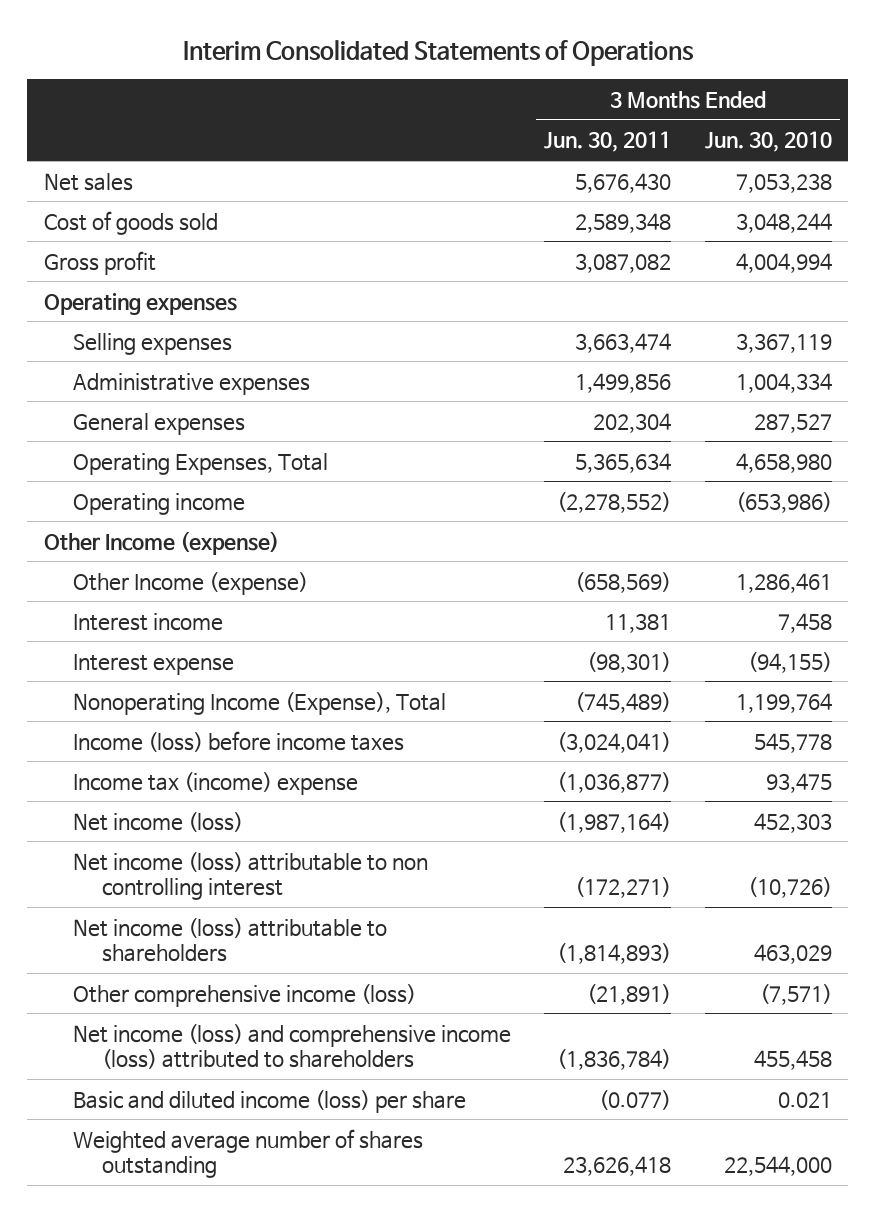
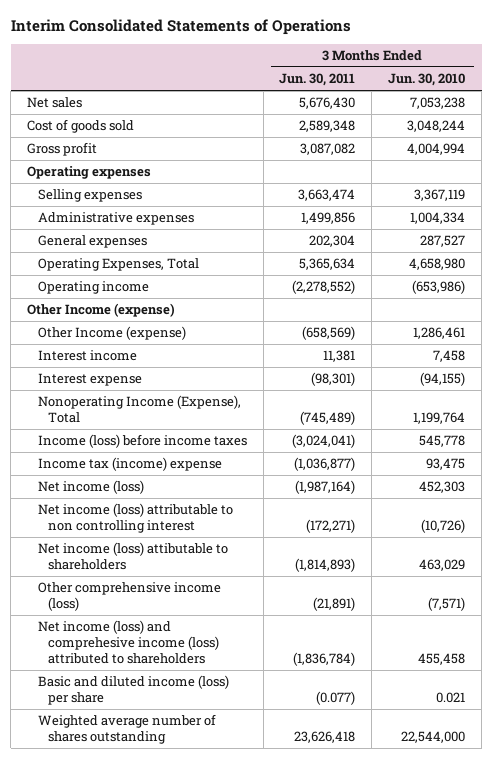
[73,917,388,962] Net income (loss) attributable to shareholders -> [37,542,228,570] Net income (loss) attibutable to shareholders
[73,1023,512,1069] Net income (loss) and comprehensive income (loss) attributed to shareholders -> [37,620,219,664] Net income (loss) and comprehesive income (loss) attributed to shareholders

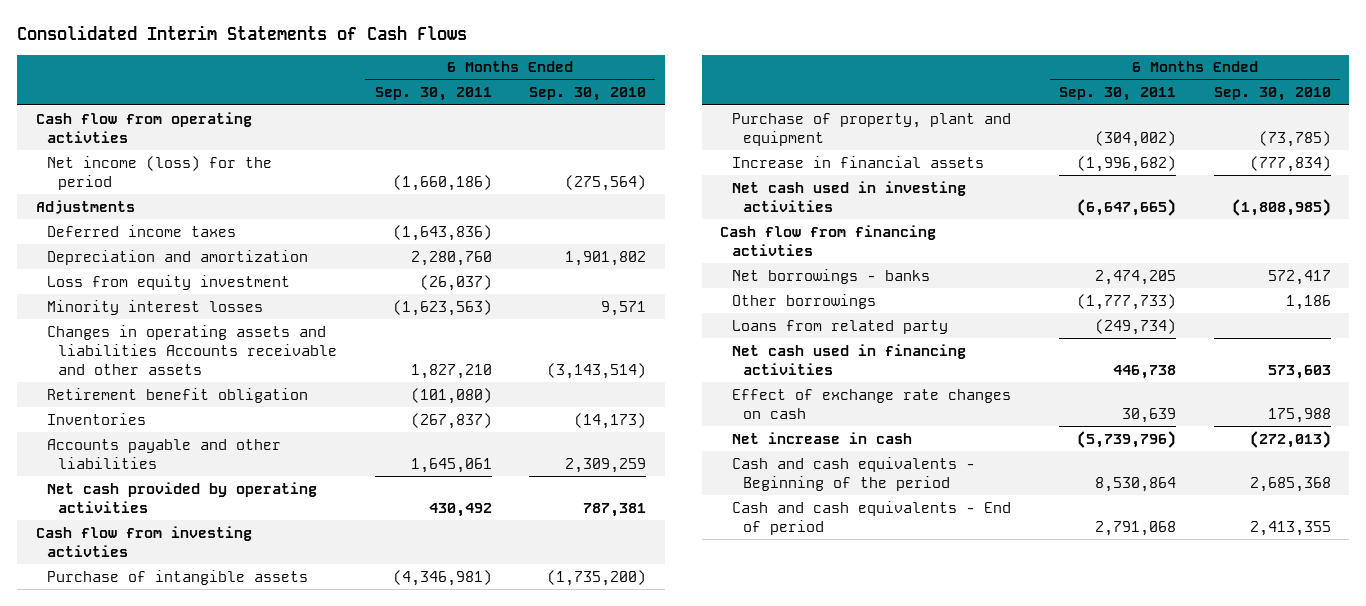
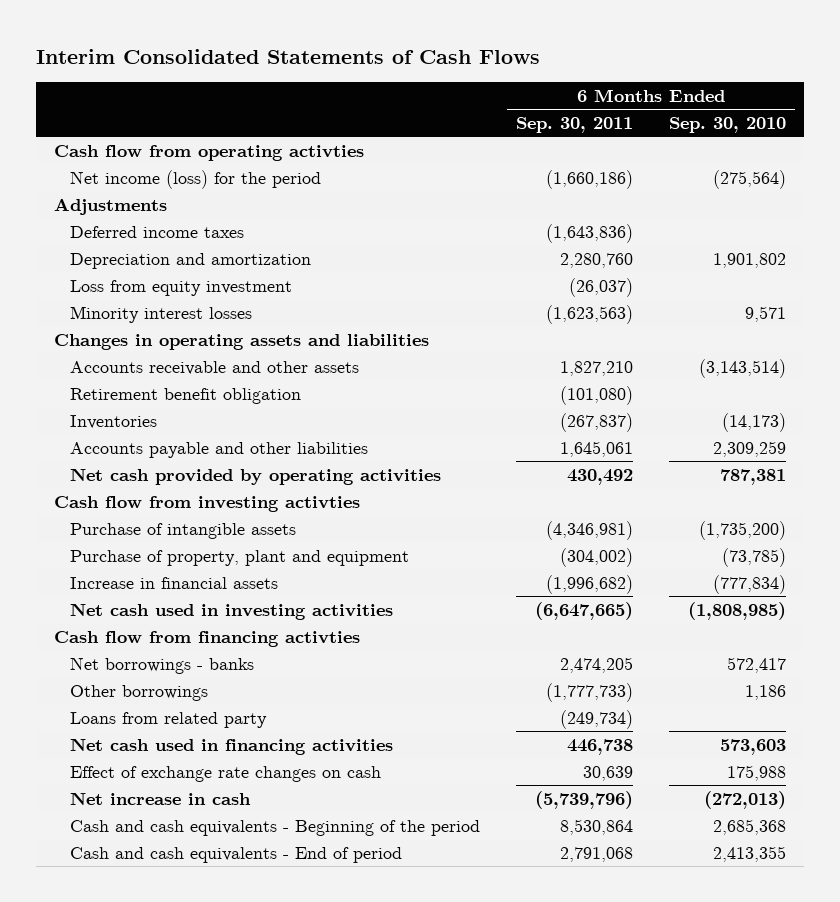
[16,24,467,40] Consolidated Interim Statements of Cash Flows -> [36,49,541,65] Interim Consolidated Statements of Cash Flows
none -> [54,333,430,350] Changes in operating assets and liabilities
[46,324,338,375] Changes in operating assets and liabilities Accounts receivable and other assets -> [70,360,360,375] Accounts receivable and other assets

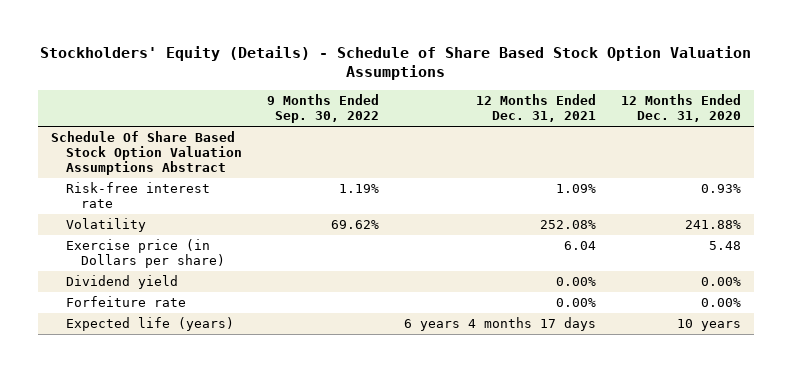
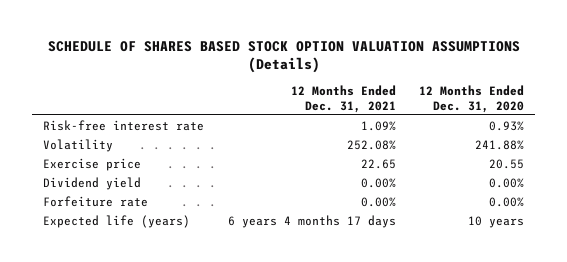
[39,45,751,81] Stockholders' Equity (Details) - Schedule of Share Based Stock Option Valuation Assumptions -> [47,40,520,74] SCHEDULE OF SHARES BASED STOCK OPTION VALUATION ASSUMPTIONS (Details)
[266,94,379,124] 9 Months Ended Sep. 30, 2022 -> none
[50,131,242,176] Schedule Of Share Based Stock Option Valuation Assumptions Abstract -> none
[65,239,226,269] Exercise price (in Dollars per share) -> [43,157,142,171] Exercise price
[564,241,597,251] 6.04 -> [360,158,396,169] 22.65
[709,241,742,251] 5.48 -> [488,158,524,169] 20.55

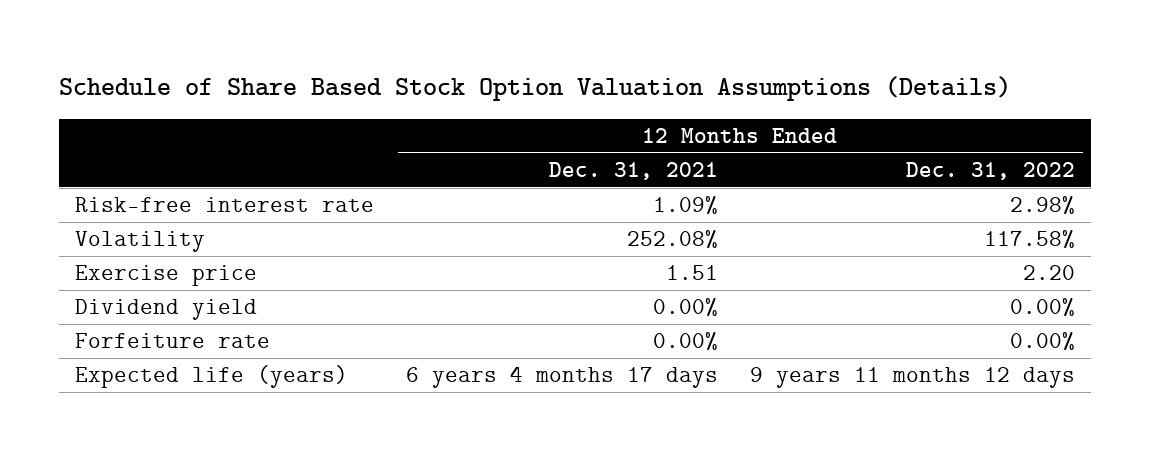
[47,40,520,74] SCHEDULE OF SHARES BASED STOCK OPTION VALUATION ASSUMPTIONS (Details) -> [58,76,1011,102] Schedule of Share Based Stock Option Valuation Assumptions (Details)
[418,85,524,113] 12 Months Ended Dec. 31, 2020 -> none
none -> [905,162,1075,181] Dec. 31, 2022
[360,158,396,169] 22.65 -> [665,265,718,281] 1.51

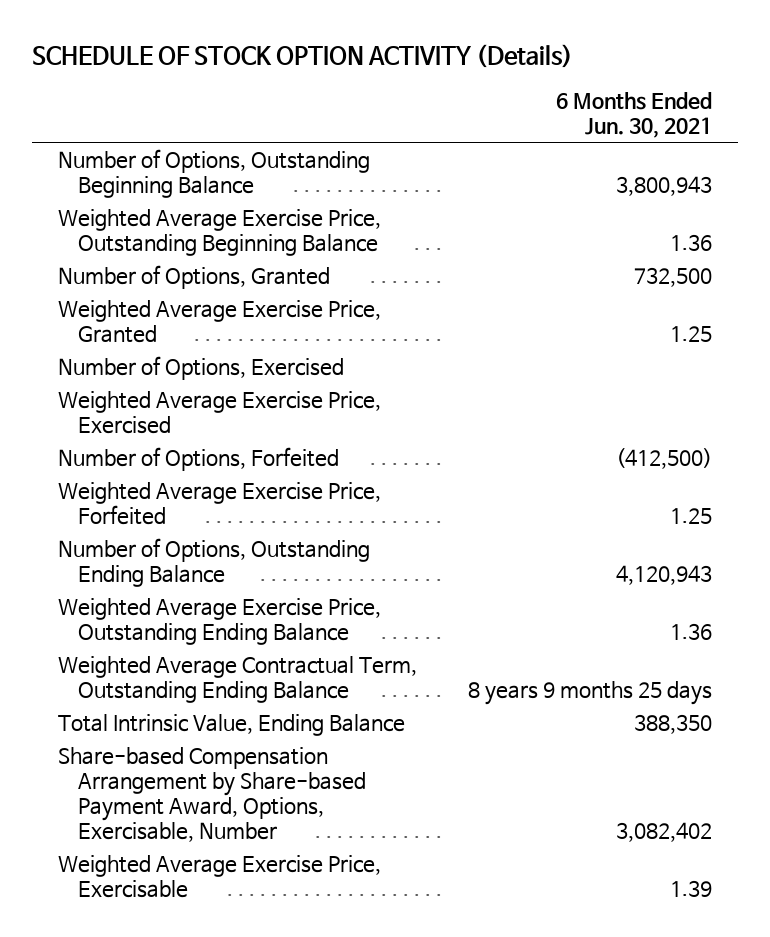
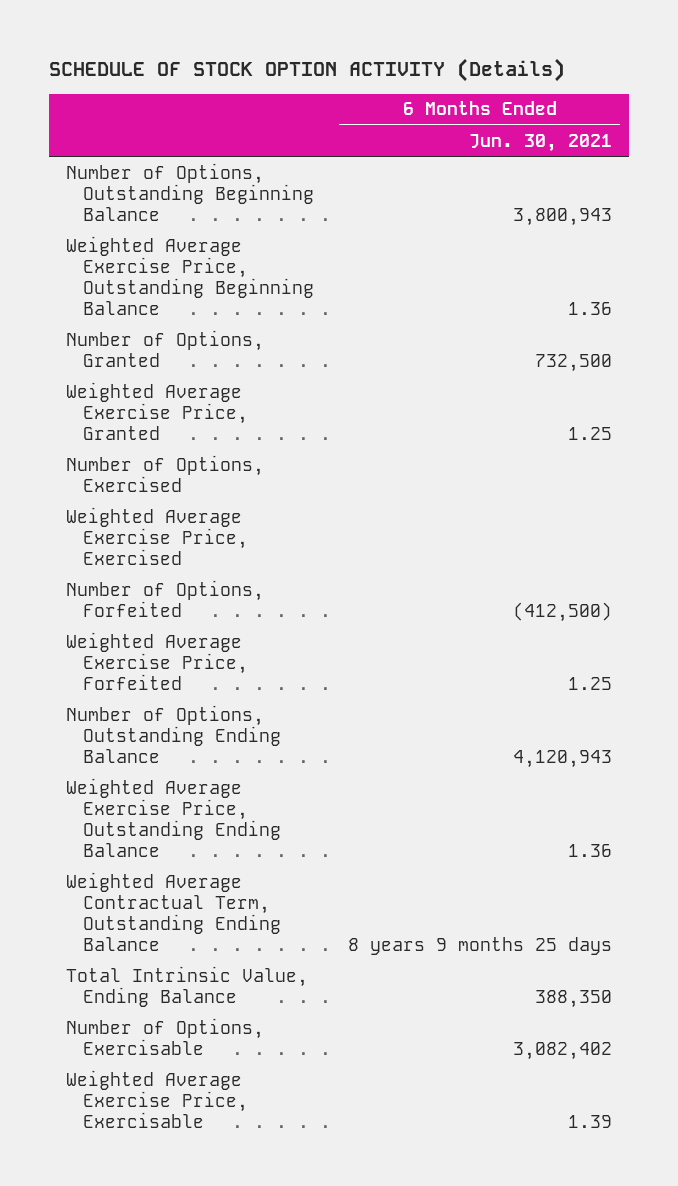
[57,746,367,843] Share-based Compensation Arrangement by Share-based Payment Award, Options, Exercisable, Number -> [66,1017,265,1055] Number of Options, Exercisable

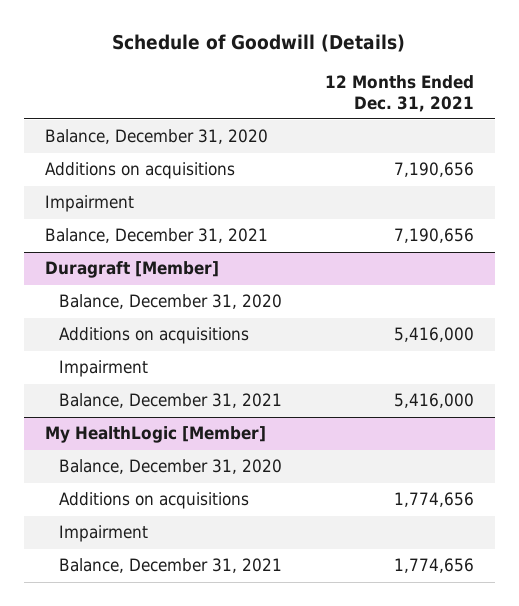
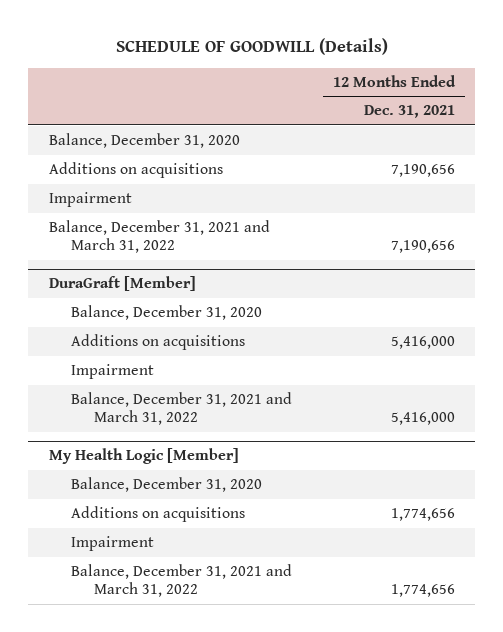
[112,34,406,53] Schedule of Goodwill (Details) -> [115,38,388,56] SCHEDULE OF GOODWILL (Details)
[44,228,268,244] Balance, December 31, 2021 -> [48,220,270,254] Balance, December 31, 2021 and March 31, 2022
[44,261,219,279] Duragraft [Member] -> [48,276,196,292] DuraGraft [Member]
[59,393,283,409] Balance, December 31, 2021 -> [71,392,293,426] Balance, December 31, 2021 and March 31, 2022
[44,426,266,444] My HealthLogic [Member] -> [48,448,239,465] My Health Logic [Member]
[59,558,283,574] Balance, December 31, 2021 -> [71,564,293,598] Balance, December 31, 2021 and March 31, 2022

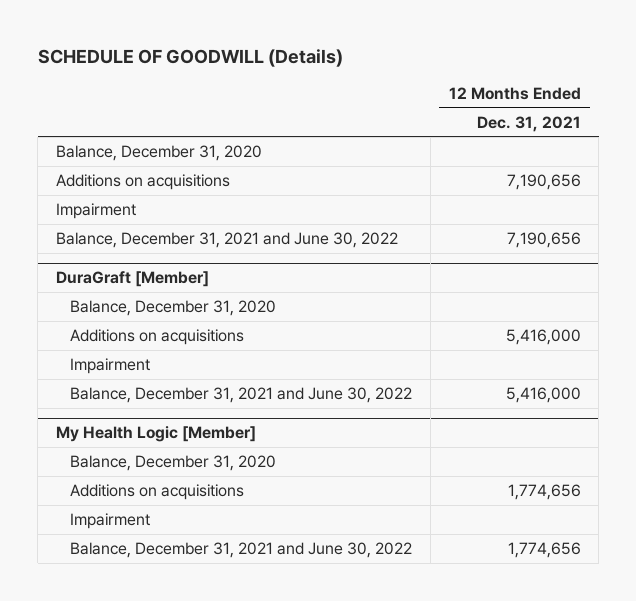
[48,220,270,254] Balance, December 31, 2021 and March 31, 2022 -> [55,232,398,249] Balance, December 31, 2021 and June 30, 2022
[71,392,293,426] Balance, December 31, 2021 and March 31, 2022 -> [69,387,412,404] Balance, December 31, 2021 and June 30, 2022
[71,564,293,598] Balance, December 31, 2021 and March 31, 2022 -> [69,542,412,559] Balance, December 31, 2021 and June 30, 2022

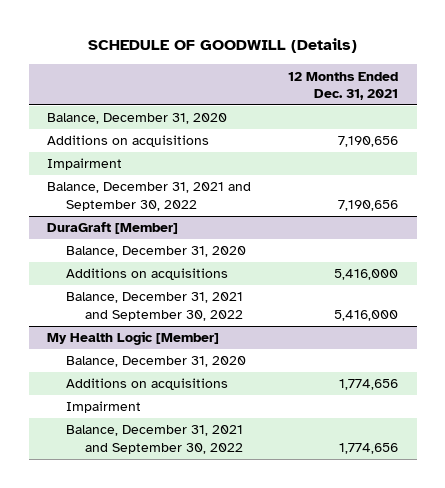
[55,232,398,249] Balance, December 31, 2021 and June 30, 2022 -> [47,182,252,211] Balance, December 31, 2021 and September 30, 2022
[69,358,150,375] Impairment -> none
[69,387,412,404] Balance, December 31, 2021 and June 30, 2022 -> [66,292,244,321] Balance, December 31, 2021 and September 30, 2022
[69,542,412,559] Balance, December 31, 2021 and June 30, 2022 -> [66,425,244,454] Balance, December 31, 2021 and September 30, 2022

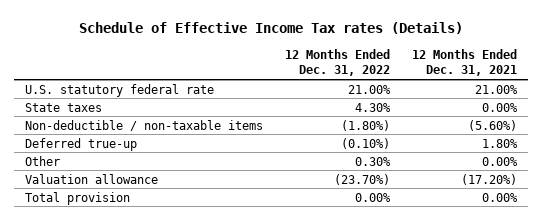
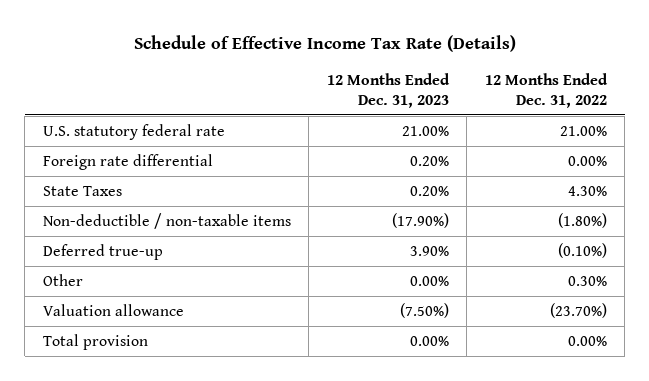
[79,22,464,35] Schedule of Effective Income Tax rates (Details) -> [133,35,516,53] Schedule of Effective Income Tax Rate (Details)
[411,48,517,77] 12 Months Ended Dec. 31, 2021 -> none
none -> [326,73,450,108] 12 Months Ended Dec. 31, 2023
none -> [42,154,213,171] Foreign rate differential
[25,102,103,112] State taxes -> [42,186,122,197] State Taxes

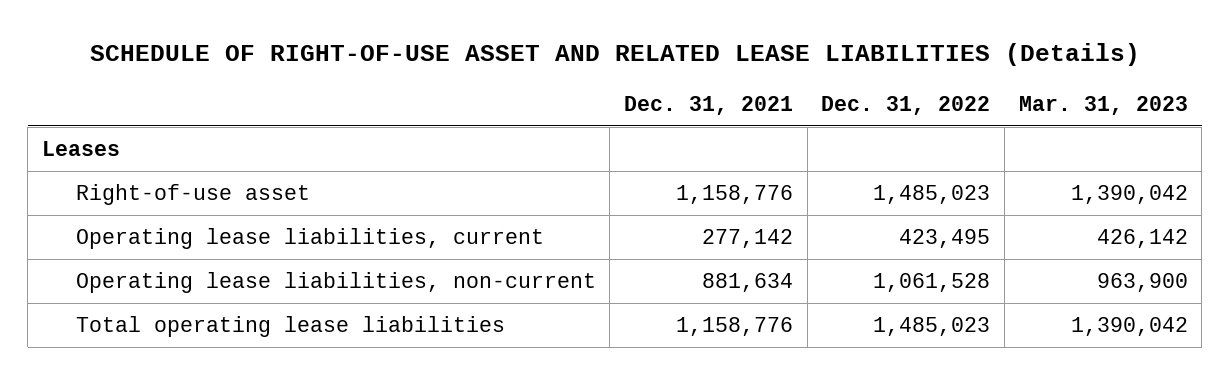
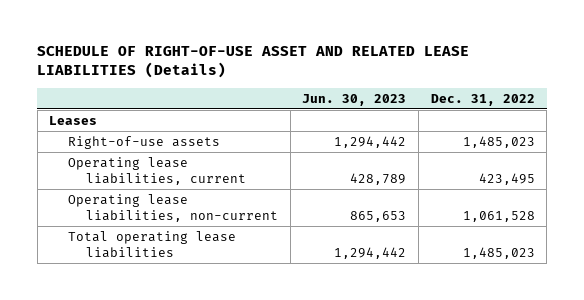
[623,95,793,115] Dec. 31, 2021 -> none
[1018,95,1188,115] Mar. 31, 2023 -> none
none -> [302,93,407,106] Jun. 30, 2023
[75,183,310,205] Right-of-use asset -> [67,135,220,149] Right-of-use assets

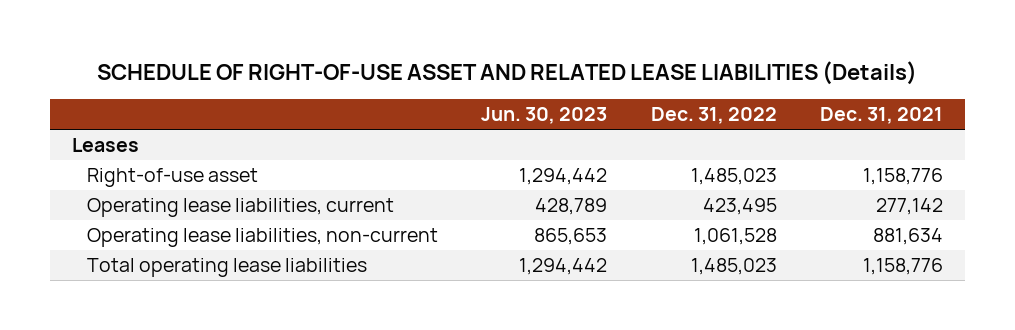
none -> [820,107,944,125] Dec. 31, 2021
[67,135,220,149] Right-of-use assets -> [87,168,259,188] Right-of-use asset

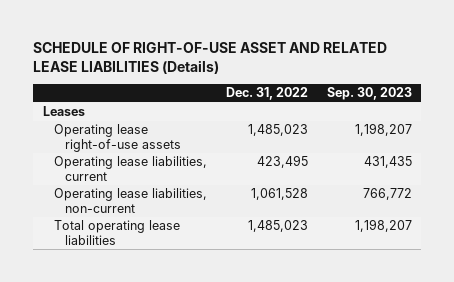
[481,107,608,125] Jun. 30, 2023 -> none
[820,107,944,125] Dec. 31, 2021 -> none
none -> [326,87,412,101] Sep. 30, 2023
[87,168,259,188] Right-of-use asset -> [54,124,182,152] Operating lease right-of-use assets

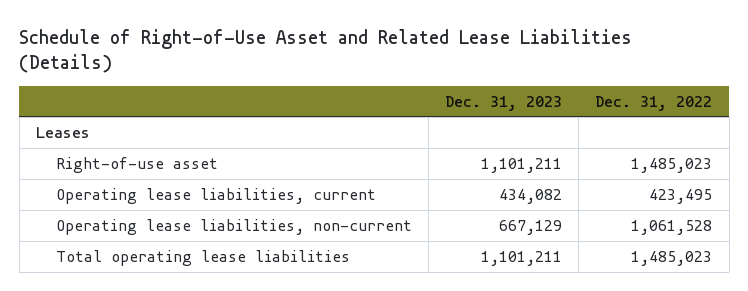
[33,41,388,74] SCHEDULE OF RIGHT-OF-USE ASSET AND RELATED LEASE LIABILITIES (Details) -> [19,29,633,74] Schedule of Right-of-Use Asset and Related Lease Liabilities (Details)
[326,87,412,101] Sep. 30, 2023 -> none
none -> [445,95,563,111] Dec. 31, 2023
[54,124,182,152] Operating lease right-of-use assets -> [56,156,219,173] Right-of-use asset

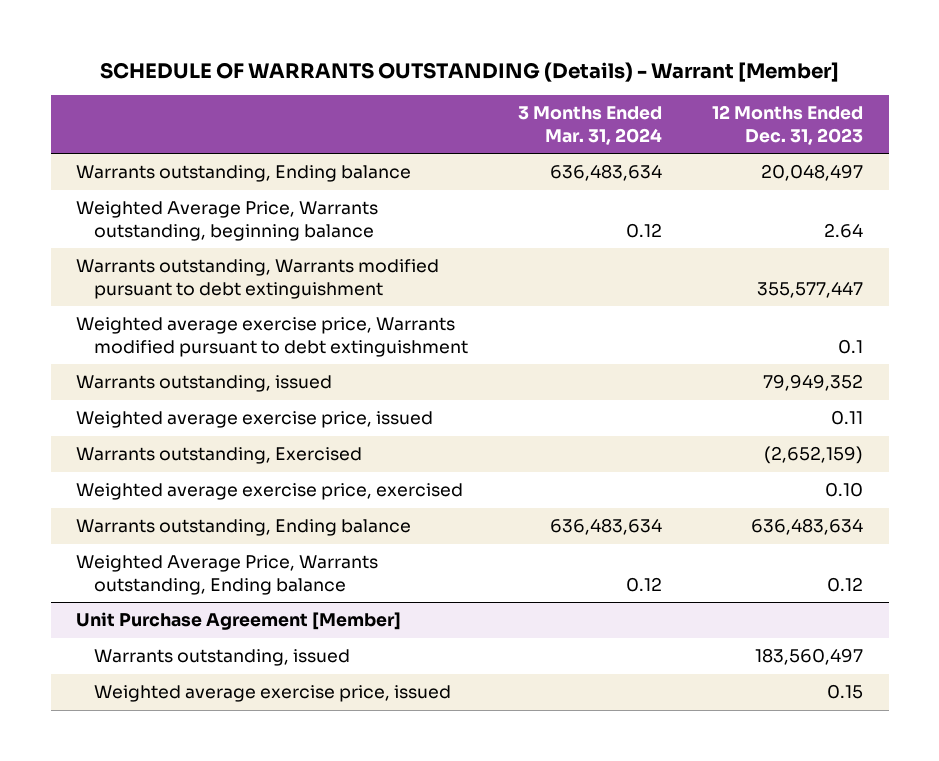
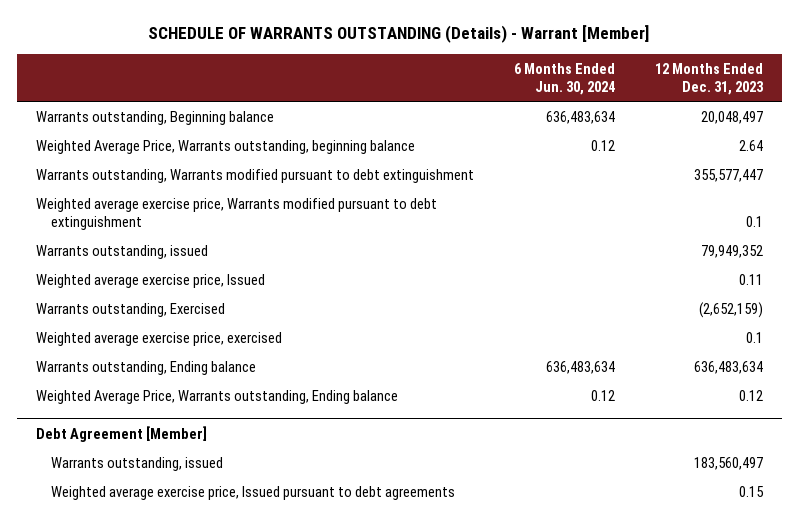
[518,106,663,145] 3 Months Ended Mar. 31, 2024 -> none
none -> [513,62,615,95] 6 Months Ended Jun. 30, 2024
[75,165,411,183] Warrants outstanding, Ending balance -> [36,110,275,125] Warrants outstanding, Beginning balance
[75,411,433,429] Weighted average exercise price, issued -> [36,273,266,288] Weighted average exercise price, Issued
[825,482,864,498] 0.10 -> [745,331,763,343] 0.1
[75,612,401,631] Unit Purchase Agreement [Member] -> [36,425,208,442] Debt Agreement [Member]
[93,685,451,703] Weighted average exercise price, issued -> [51,485,456,500] Weighted average exercise price, Issued pursuant to debt agreements

